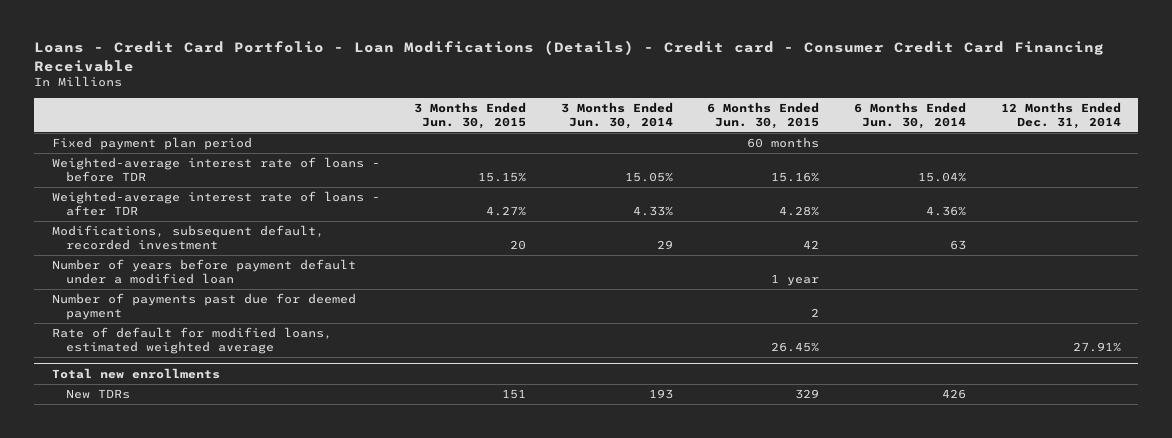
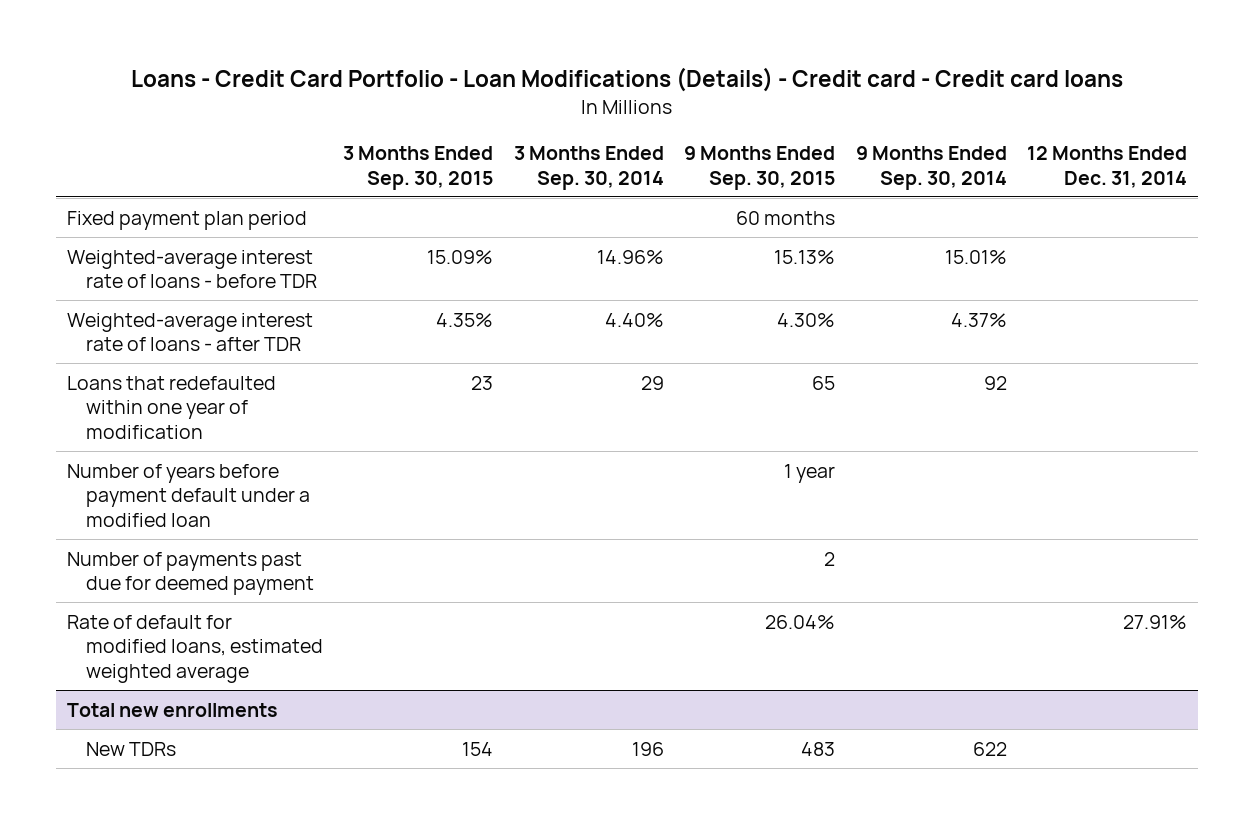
[34,40,1105,72] Loans - Credit Card Portfolio - Loan Modifications (Details) - Credit card - Consumer Credit Card Financing Receivable -> [131,67,1124,93] Loans - Credit Card Portfolio - Loan Modifications (Details) - Credit card - Credit card loans
[414,102,527,129] 3 Months Ended Jun. 30, 2015 -> none
[560,102,673,129] 3 Months Ended Jun. 30, 2014 -> none
[707,102,820,129] 6 Months Ended Jun. 30, 2015 -> none
[854,102,967,129] 6 Months Ended Jun. 30, 2014 -> none
none -> [343,145,494,190] 3 Months Ended Sep. 30, 2015
none -> [513,145,664,190] 3 Months Ended Sep. 30, 2014
none -> [684,145,836,190] 9 Months Ended Sep. 30, 2015
none -> [855,145,1007,190] 9 Months Ended Sep. 30, 2014
[51,225,324,250] Modifications, subsequent default, recorded investment -> [66,375,276,439] Loans that redefaulted within one year of modification

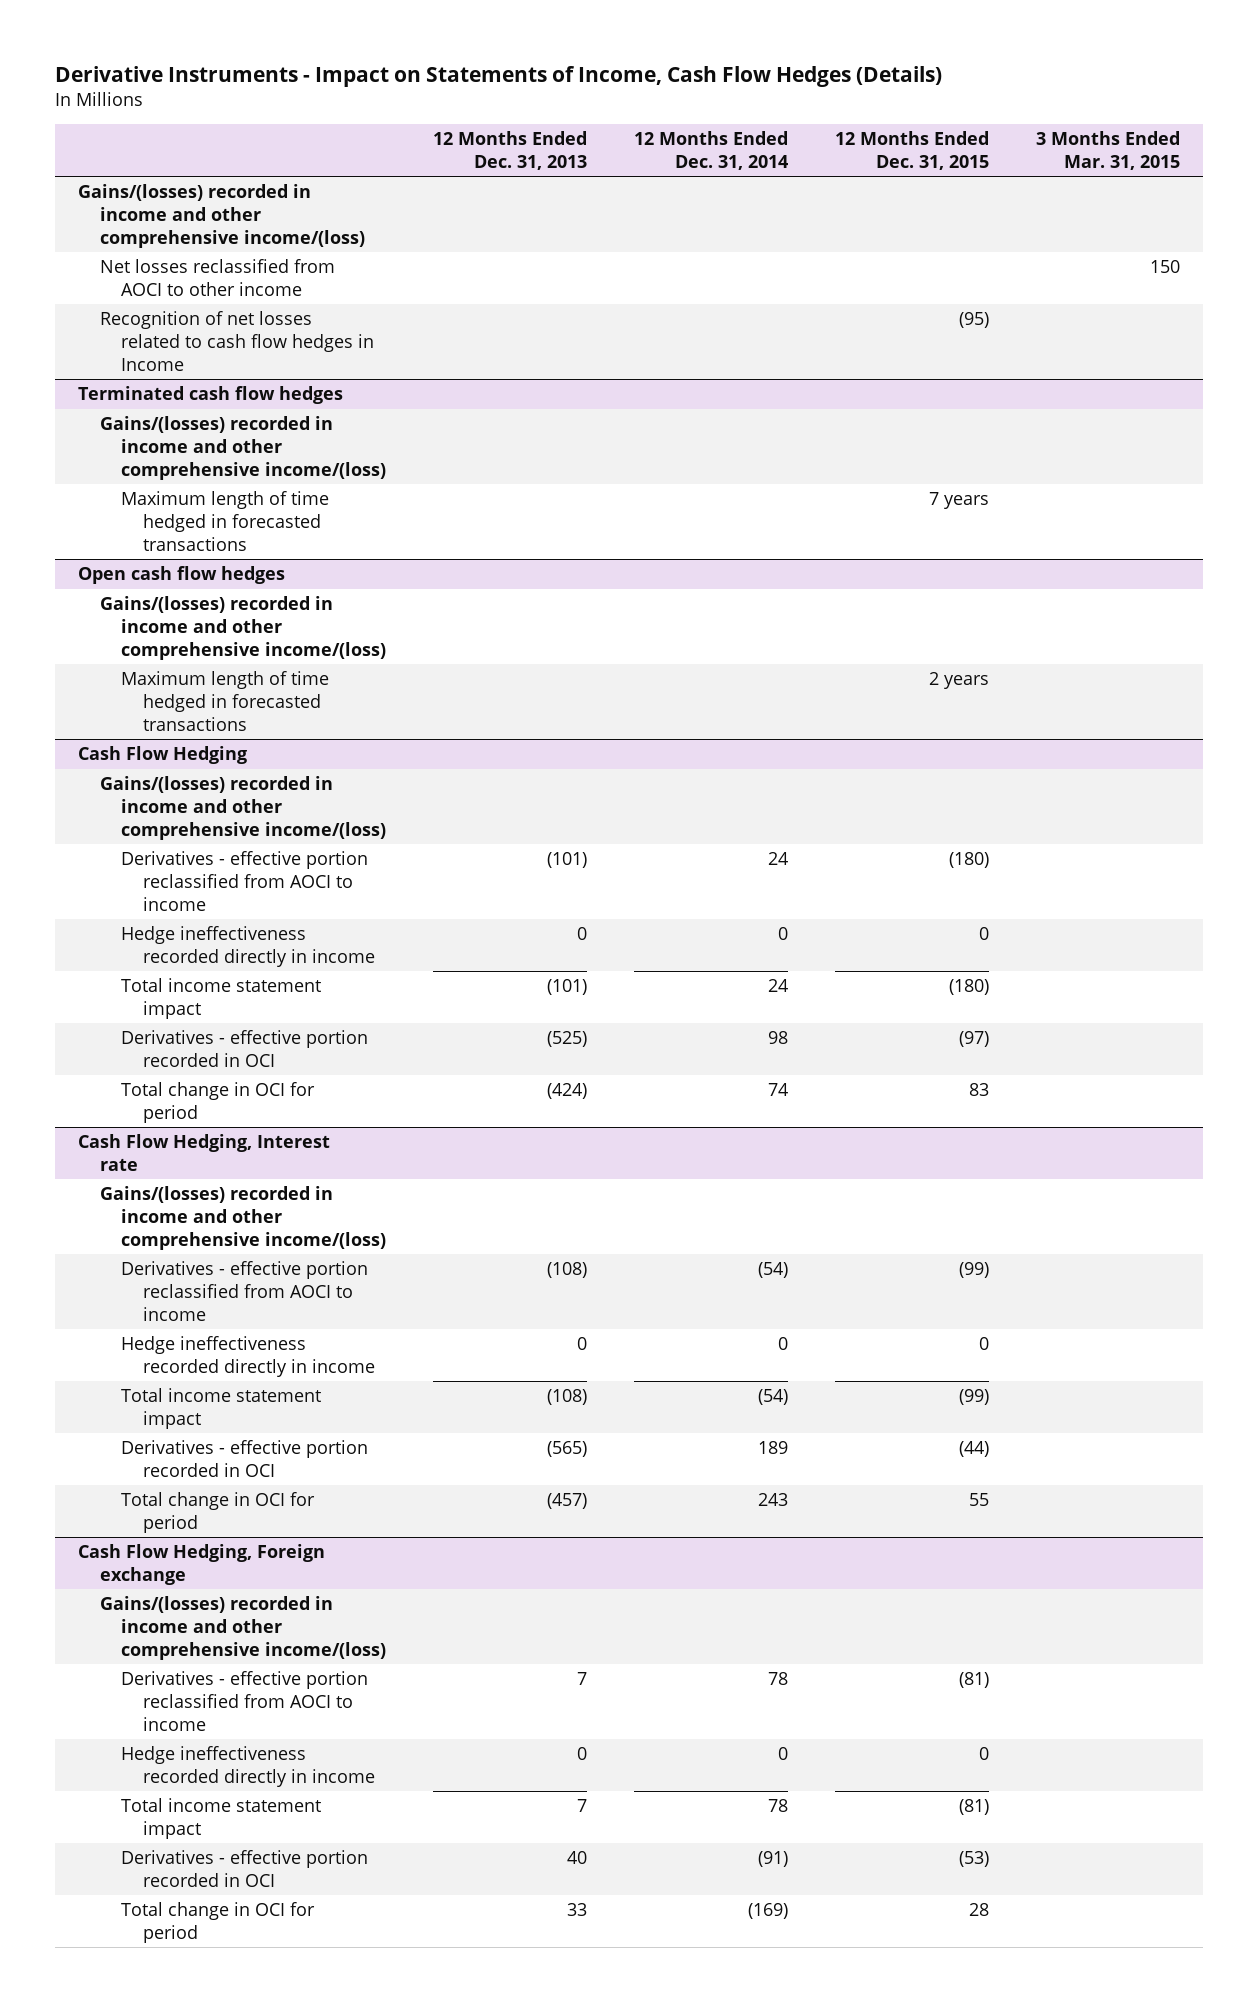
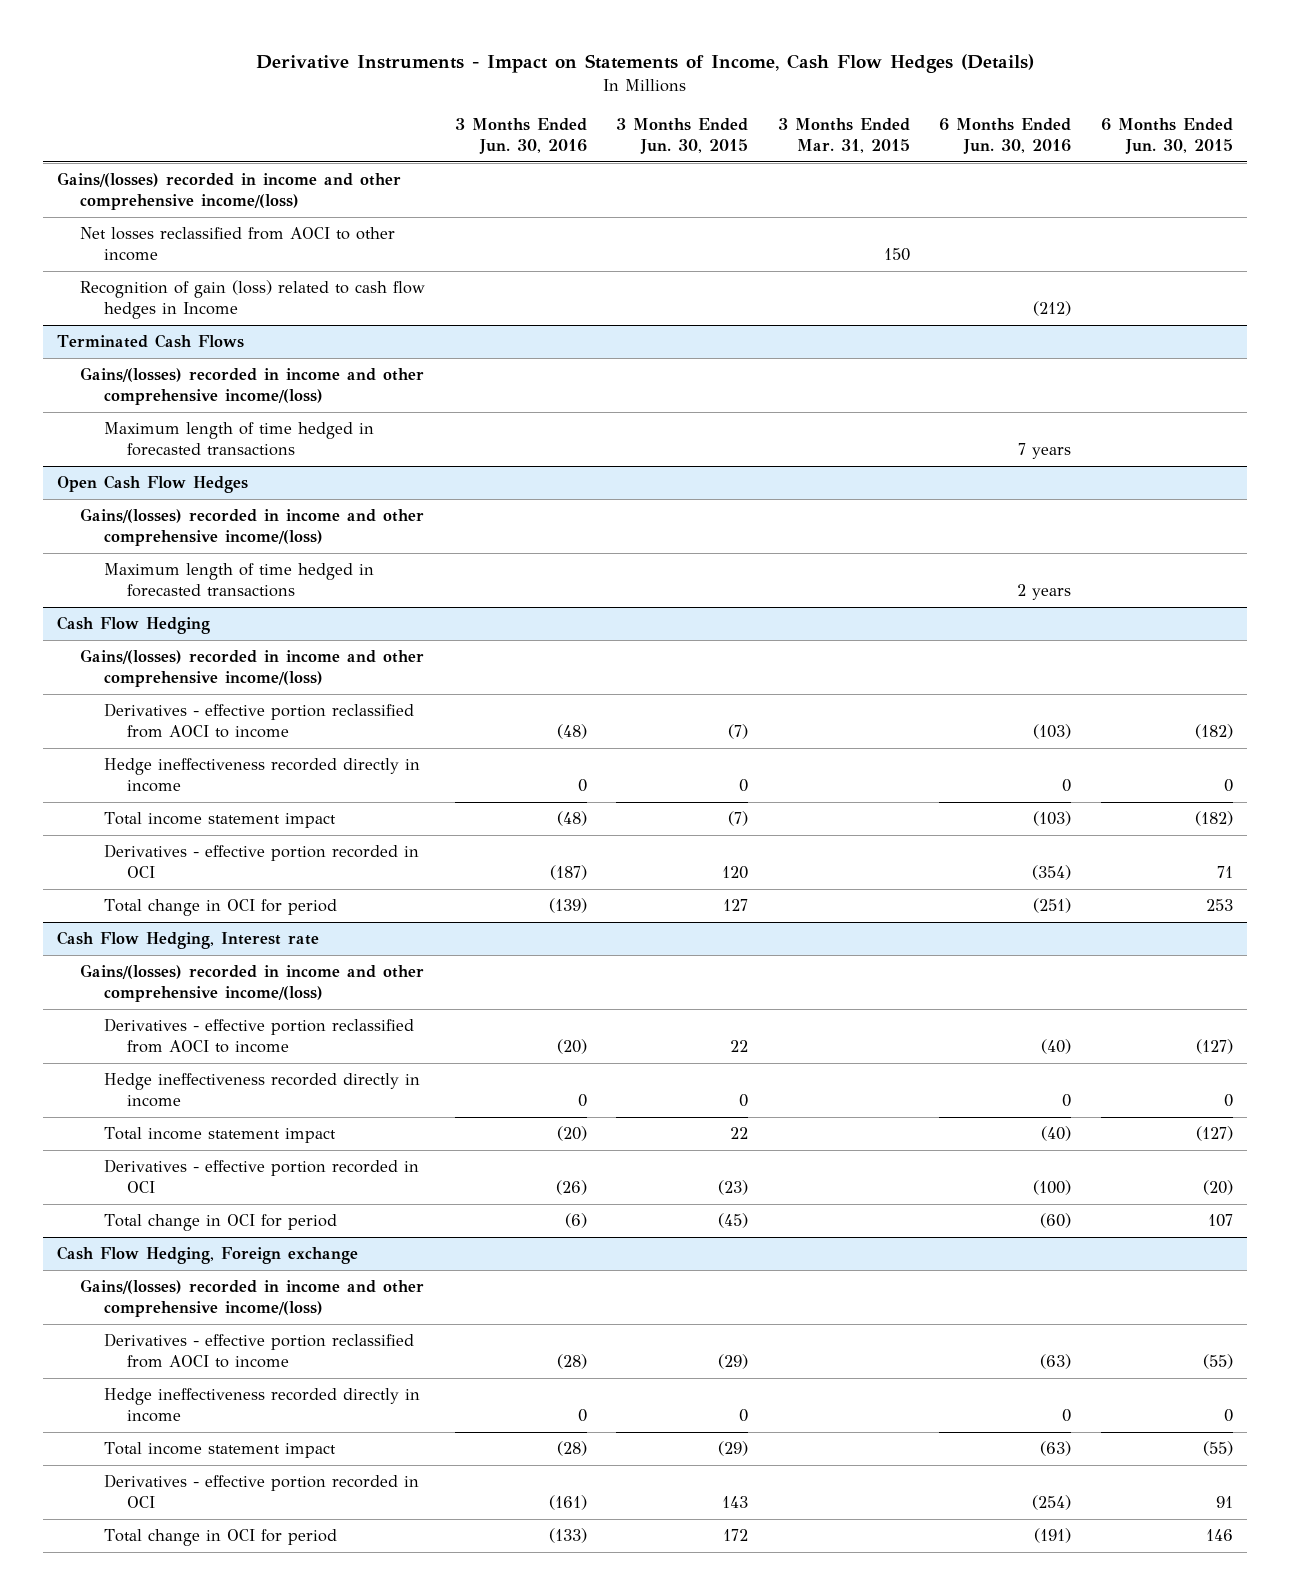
[433,130,588,170] 12 Months Ended Dec. 31, 2013 -> none
[634,130,789,170] 12 Months Ended Dec. 31, 2014 -> none
[835,130,990,170] 12 Months Ended Dec. 31, 2015 -> none
none -> [454,117,587,154] 3 Months Ended Jun. 30, 2016
none -> [616,117,749,154] 3 Months Ended Jun. 30, 2015
none -> [939,117,1072,154] 6 Months Ended Jun. 30, 2016
none -> [1100,117,1233,154] 6 Months Ended Jun. 30, 2015
[99,311,375,371] Recognition of net losses related to cash flow hedges in Income -> [80,280,426,320] Recognition of gain (loss) related to cash flow hedges in Income
[78,386,344,405] Terminated cash flow hedges -> [57,334,245,349] Terminated Cash Flows
[78,566,286,585] Open cash flow hedges -> [57,475,249,494] Open Cash Flow Hedges

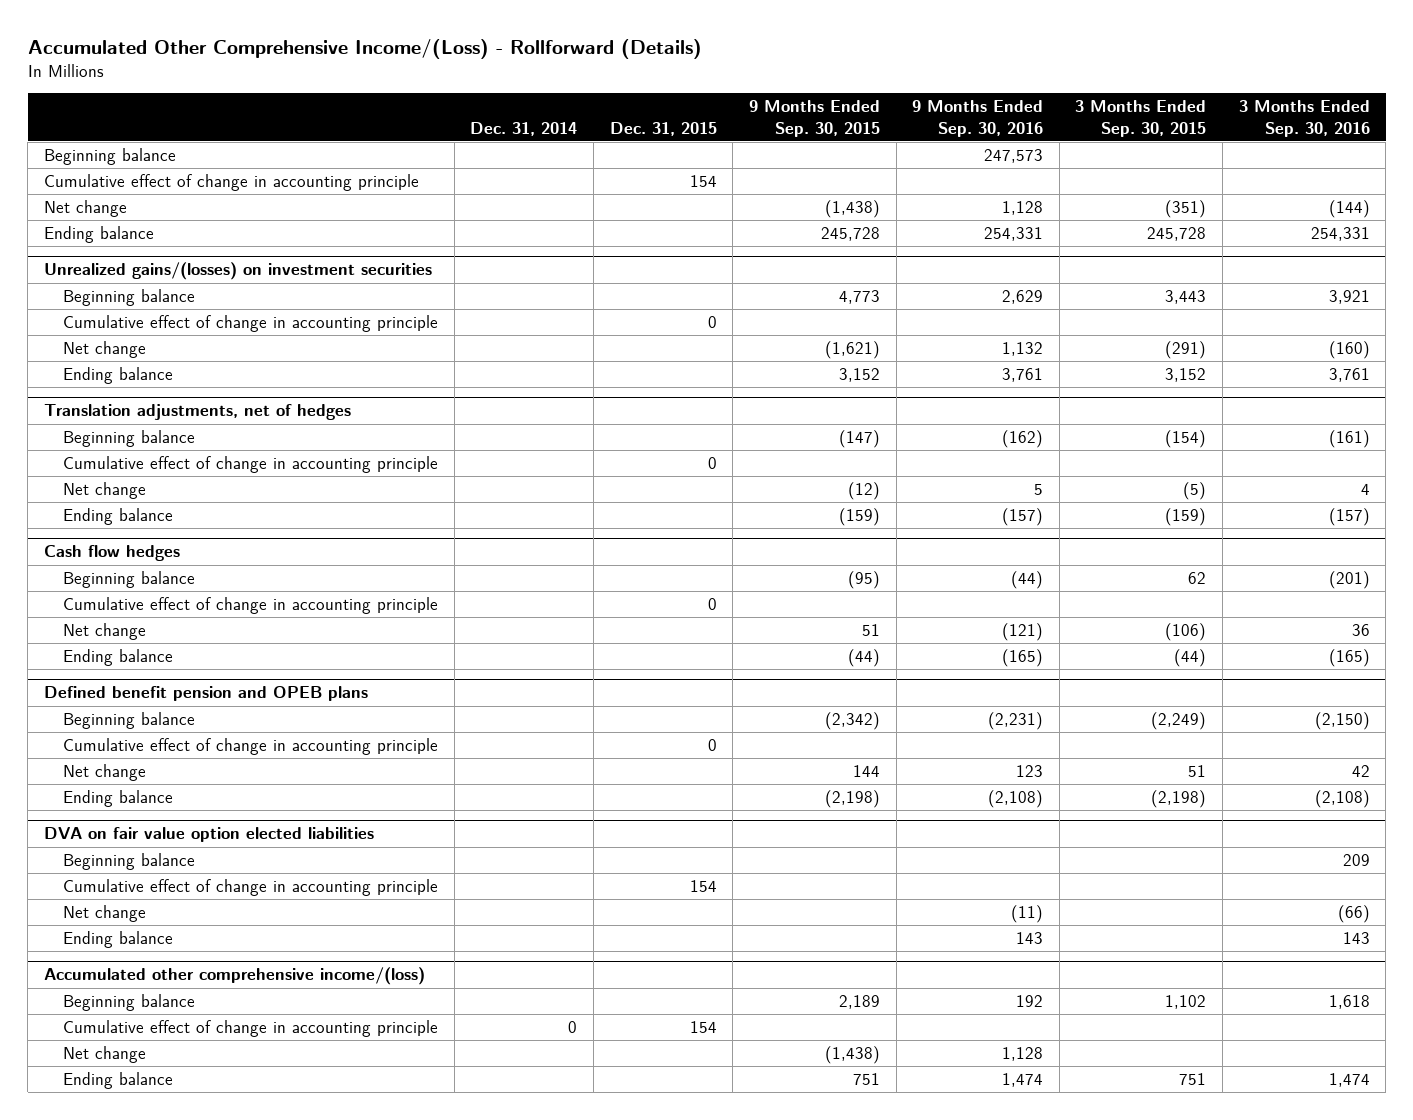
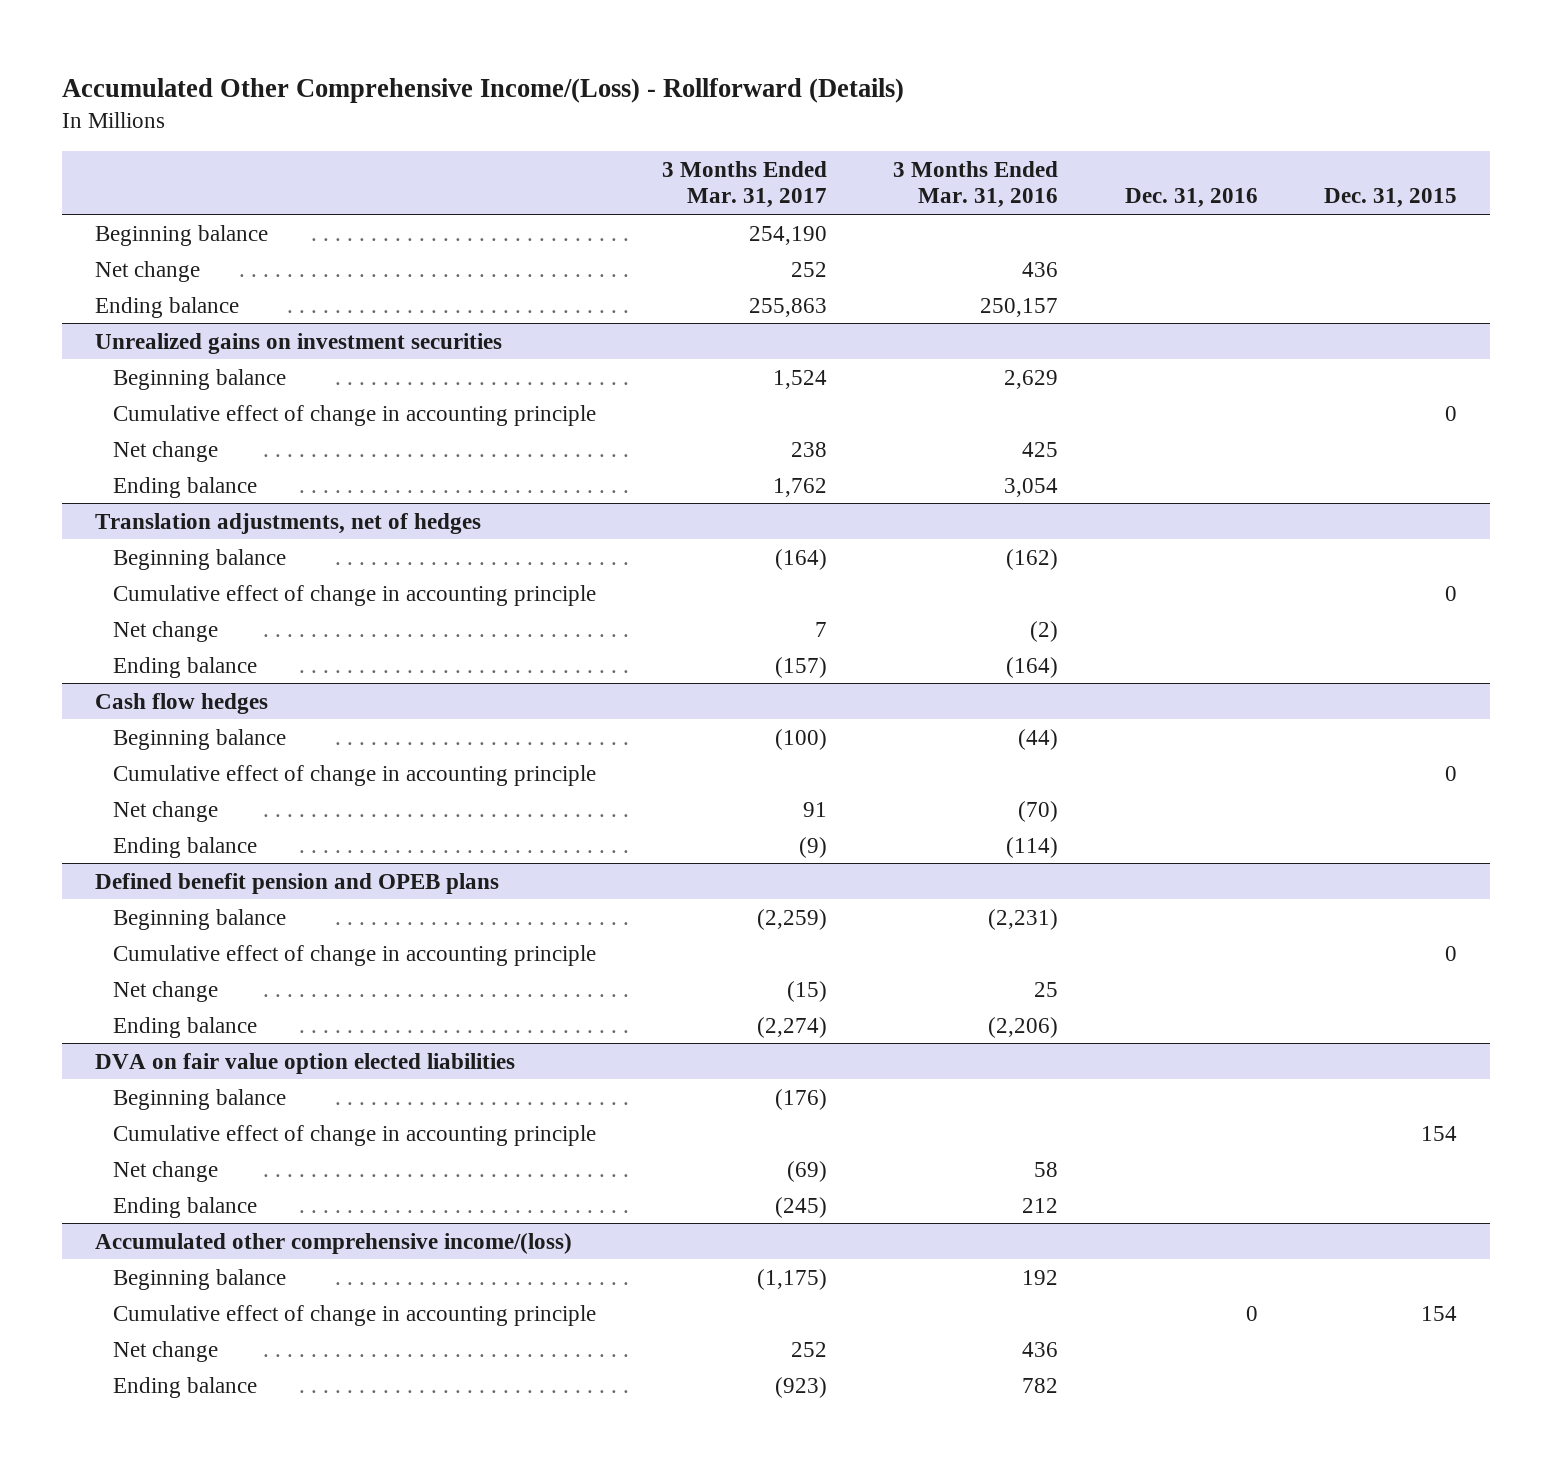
[470,121,578,136] Dec. 31, 2014 -> none
[748,100,880,137] 9 Months Ended Sep. 30, 2015 -> none
[912,100,1044,137] 9 Months Ended Sep. 30, 2016 -> none
[1075,100,1207,137] 3 Months Ended Sep. 30, 2015 -> none
[1238,100,1370,137] 3 Months Ended Sep. 30, 2016 -> none
none -> [662,160,828,209] 3 Months Ended Mar. 31, 2017
none -> [893,160,1059,209] 3 Months Ended Mar. 31, 2016
none -> [1124,188,1258,209] Dec. 31, 2016
[43,173,419,191] Cumulative effect of change in accounting principle -> none
[43,262,432,281] Unrealized gains/(losses) on investment securities -> [94,332,502,354] Unrealized gains on investment securities

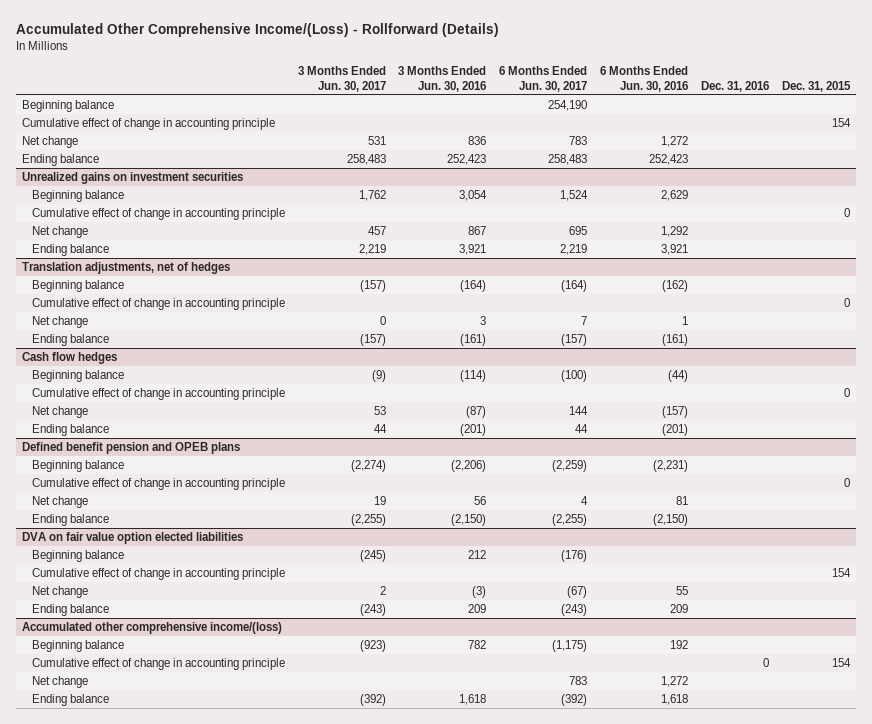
[662,160,828,209] 3 Months Ended Mar. 31, 2017 -> none
[893,160,1059,209] 3 Months Ended Mar. 31, 2016 -> none
none -> [297,65,386,92] 3 Months Ended Jun. 30, 2017
none -> [398,65,487,92] 3 Months Ended Jun. 30, 2016
none -> [499,65,588,92] 6 Months Ended Jun. 30, 2017
none -> [599,65,688,92] 6 Months Ended Jun. 30, 2016
none -> [22,118,276,131] Cumulative effect of change in accounting principle

